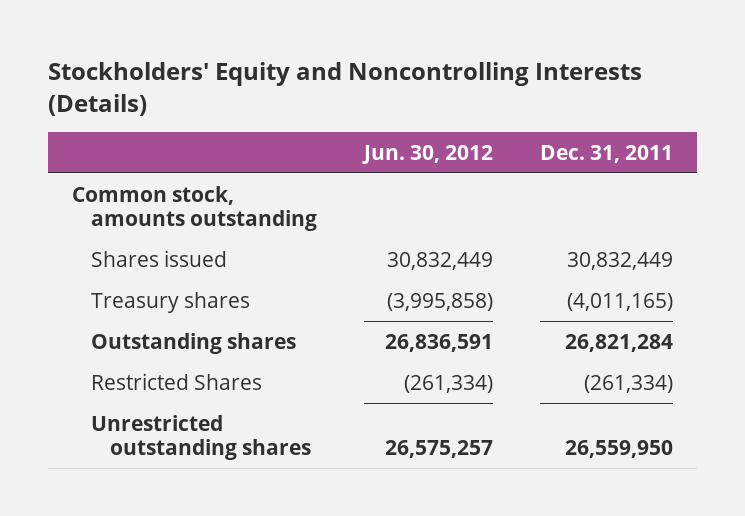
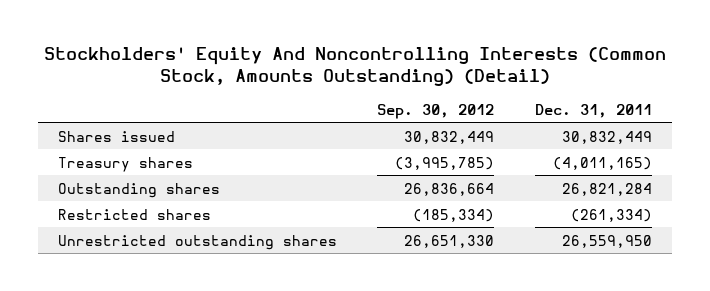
[48,61,643,116] Stockholders' Equity and Noncontrolling Interests (Details) -> [43,46,666,86] Stockholders' Equity And Noncontrolling Interests (Common Stock, Amounts Outstanding) (Detail)
[362,144,494,164] Jun. 30, 2012 -> none
none -> [377,103,495,119] Sep. 30, 2012
[71,185,317,232] Common stock, amounts outstanding -> none
[90,372,262,390] Restricted Shares -> [57,208,211,220] Restricted shares

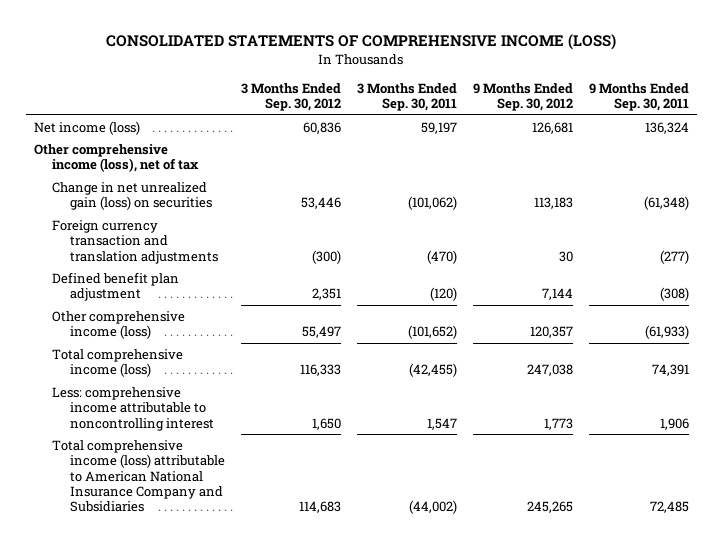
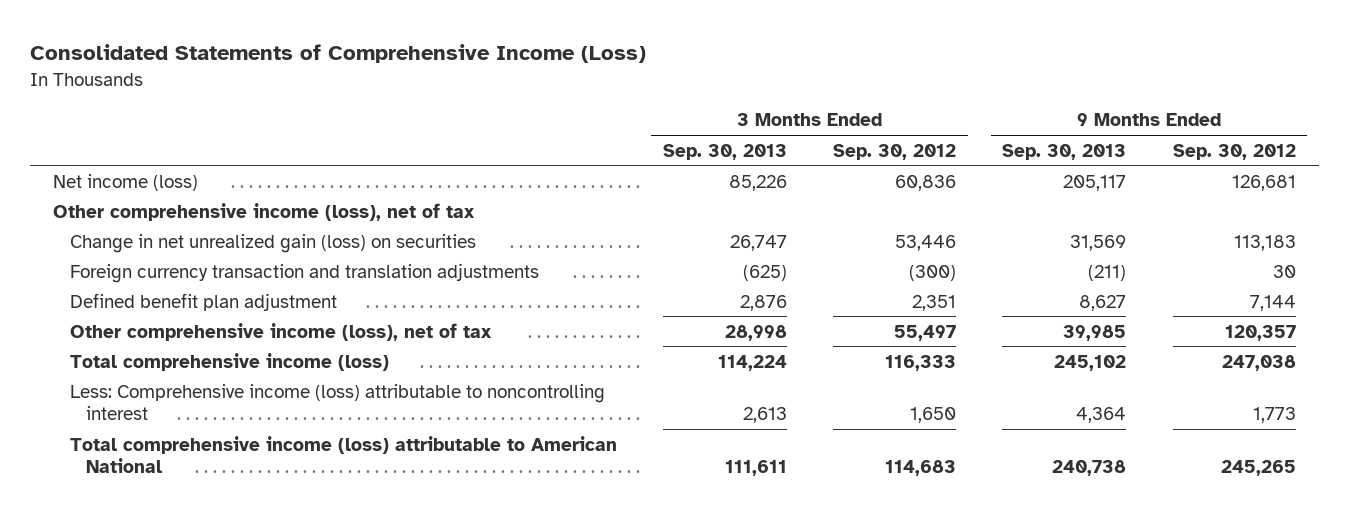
[106,34,617,51] CONSOLIDATED STATEMENTS OF COMPREHENSIVE INCOME (LOSS) -> [30,43,647,63] Consolidated Statements of Comprehensive Income (Loss)
[356,82,457,112] 3 Months Ended Sep. 30, 2011 -> none
[588,82,689,112] 9 Months Ended Sep. 30, 2011 -> none
none -> [662,143,787,160] Sep. 30, 2013
none -> [1002,143,1127,160] Sep. 30, 2013
[52,310,186,340] Other comprehensive income (loss) -> [69,322,492,341] Other comprehensive income (loss), net of tax
[52,386,215,431] Less: comprehensive income attributable to noncontrolling interest -> [69,383,605,421] Less: Comprehensive income (loss) attributable to noncontrolling interest
[52,439,226,513] Total comprehensive income (loss) attributable to American National Insurance Company and Subsidiaries -> [69,435,617,474] Total comprehensive income (loss) attributable to American National

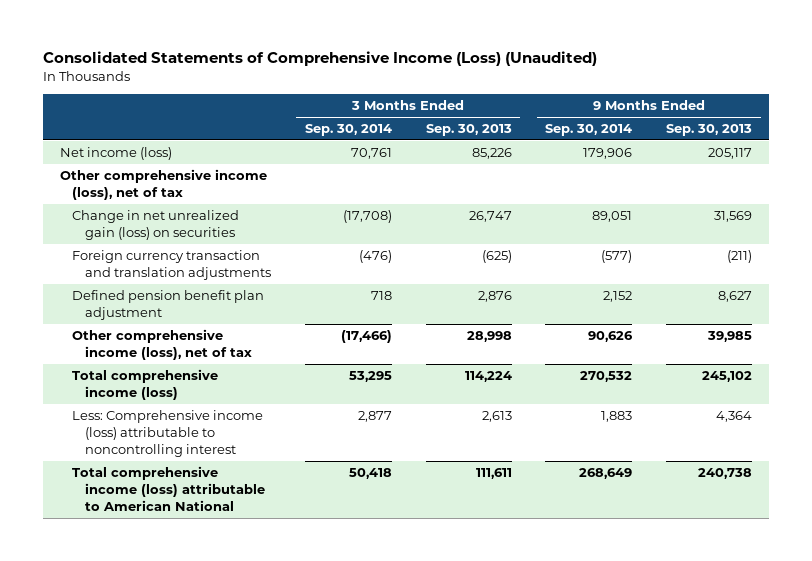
[30,43,647,63] Consolidated Statements of Comprehensive Income (Loss) -> [42,51,597,67] Consolidated Statements of Comprehensive Income (Loss) (Unaudited)
[833,143,957,160] Sep. 30, 2012 -> none
[1172,143,1296,160] Sep. 30, 2012 -> none
none -> [304,124,392,137] Sep. 30, 2014
none -> [545,124,633,137] Sep. 30, 2014
[69,292,337,311] Defined benefit plan adjustment -> [72,289,265,320] Defined pension benefit plan adjustment

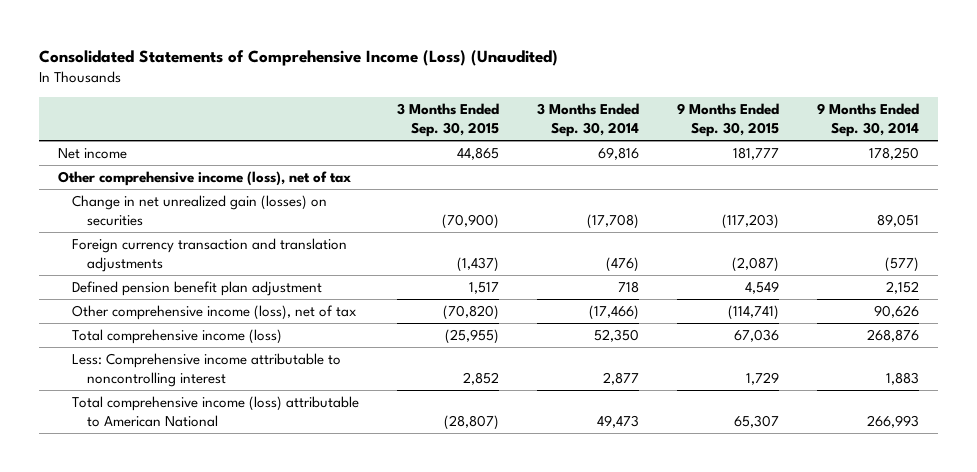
[425,124,512,137] Sep. 30, 2013 -> none
[666,124,753,137] Sep. 30, 2013 -> none
none -> [397,102,500,138] 3 Months Ended Sep. 30, 2015
none -> [677,102,780,138] 9 Months Ended Sep. 30, 2015
[59,146,172,160] Net income (loss) -> [57,147,127,159] Net income
[350,147,392,159] 70,761 -> [598,146,640,160] 69,816
[583,147,633,159] 179,906 -> [868,146,919,160] 178,250
[72,209,240,240] Change in net unrealized gain (loss) on securities -> [72,194,328,227] Change in net unrealized gain (losses) on securities
[348,370,392,382] 53,295 -> [594,328,640,342] 52,350
[580,370,633,382] 270,532 -> [866,328,919,342] 268,876
[72,409,264,457] Less: Comprehensive income (loss) attributable to noncontrolling interest -> [72,352,342,388] Less: Comprehensive income attributable to noncontrolling interest
[348,467,392,479] 50,418 -> [597,415,640,429] 49,473
[579,467,633,479] 268,649 -> [866,415,919,429] 266,993

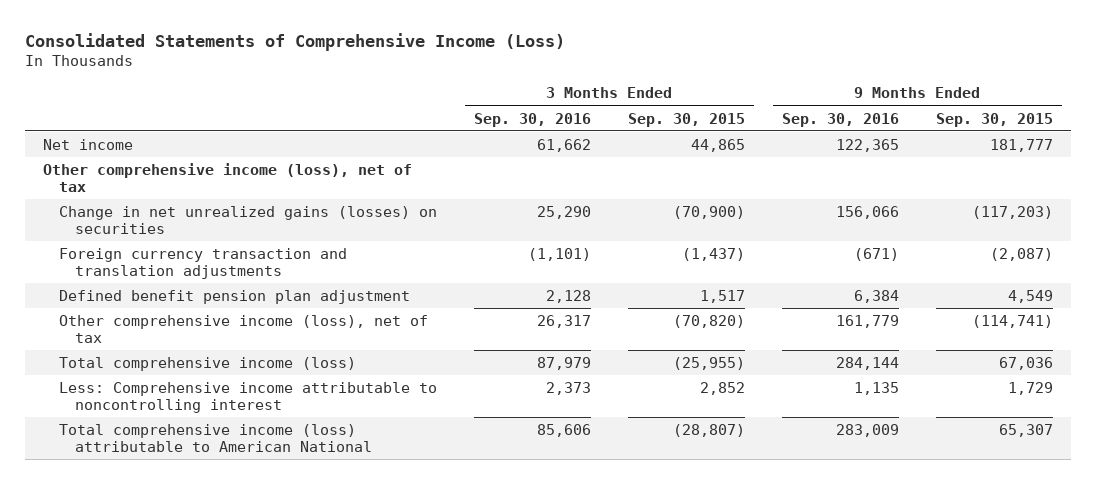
[39,50,559,67] Consolidated Statements of Comprehensive Income (Loss) (Unaudited) -> [24,32,565,51] Consolidated Statements of Comprehensive Income (Loss)
[537,102,640,138] 3 Months Ended Sep. 30, 2014 -> none
[816,102,919,138] 9 Months Ended Sep. 30, 2014 -> none
none -> [473,112,591,127] Sep. 30, 2016
none -> [781,112,899,127] Sep. 30, 2016
[72,194,328,227] Change in net unrealized gain (losses) on securities -> [59,205,438,234] Change in net unrealized gains (losses) on securities
[72,280,323,296] Defined pension benefit plan adjustment -> [59,289,411,304] Defined benefit pension plan adjustment

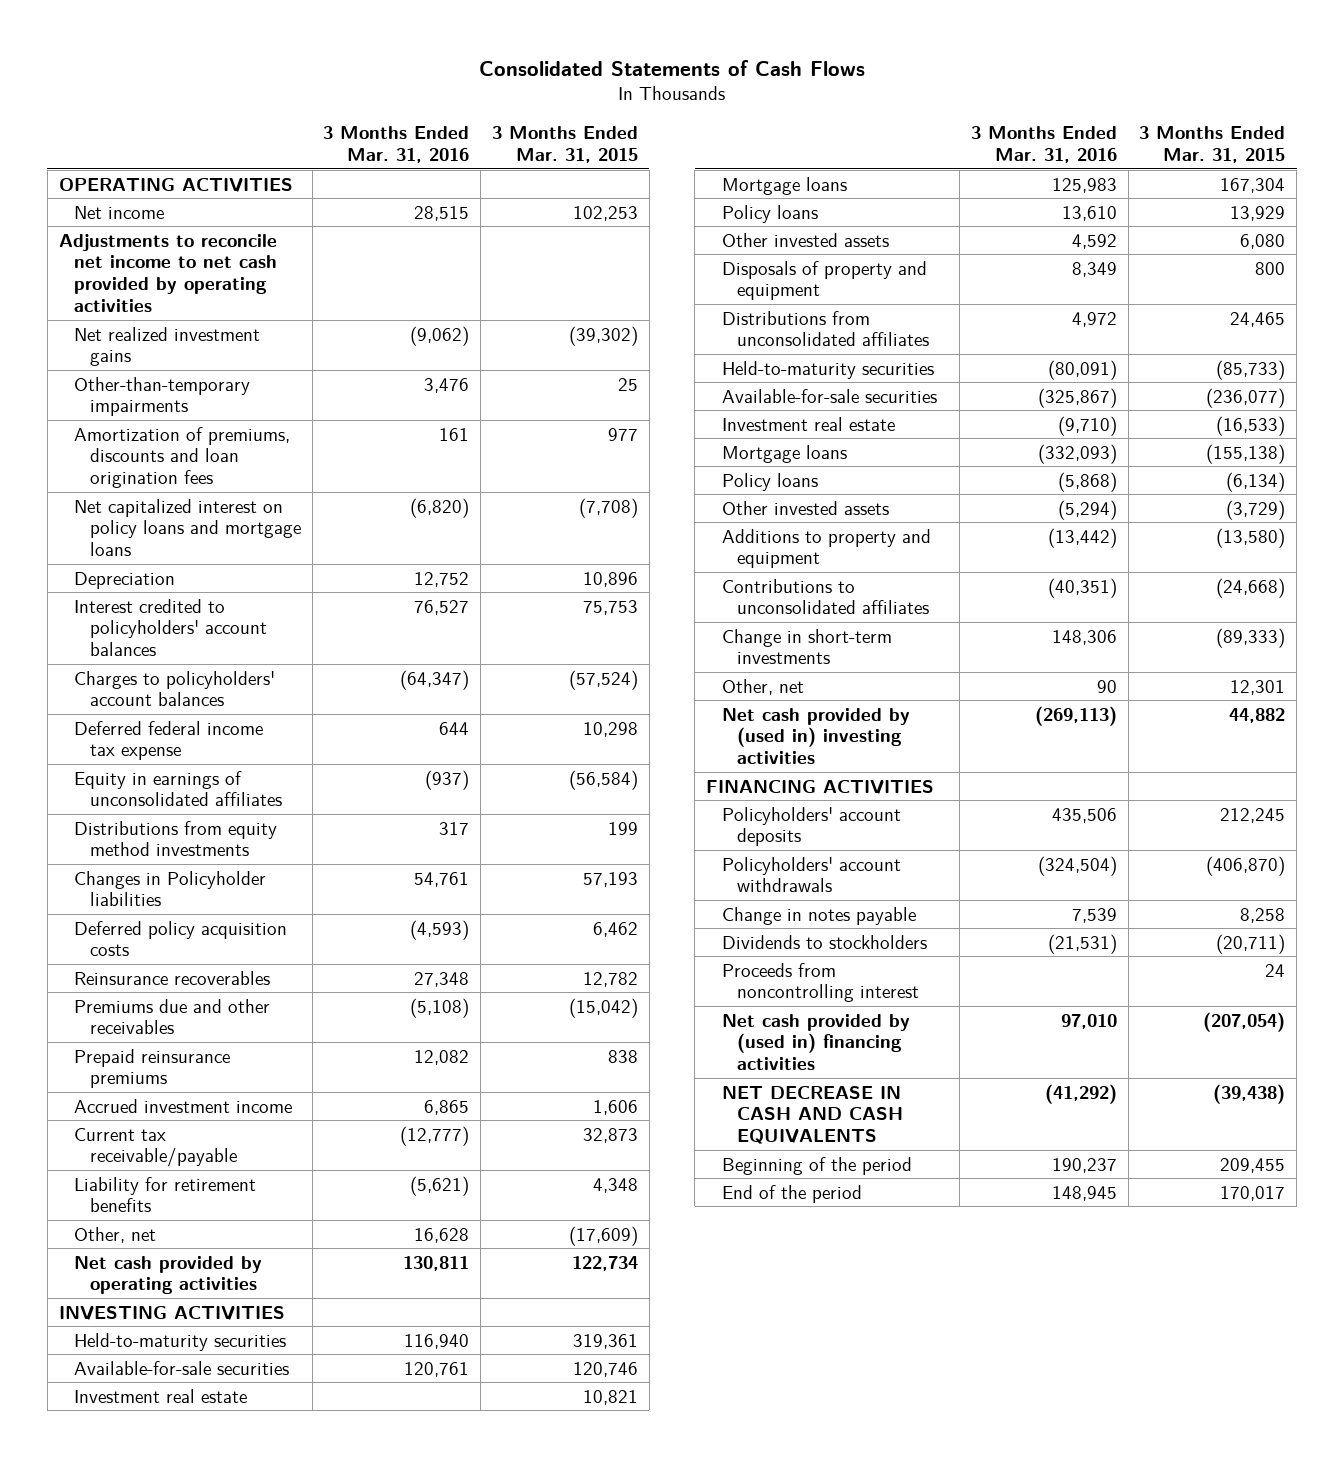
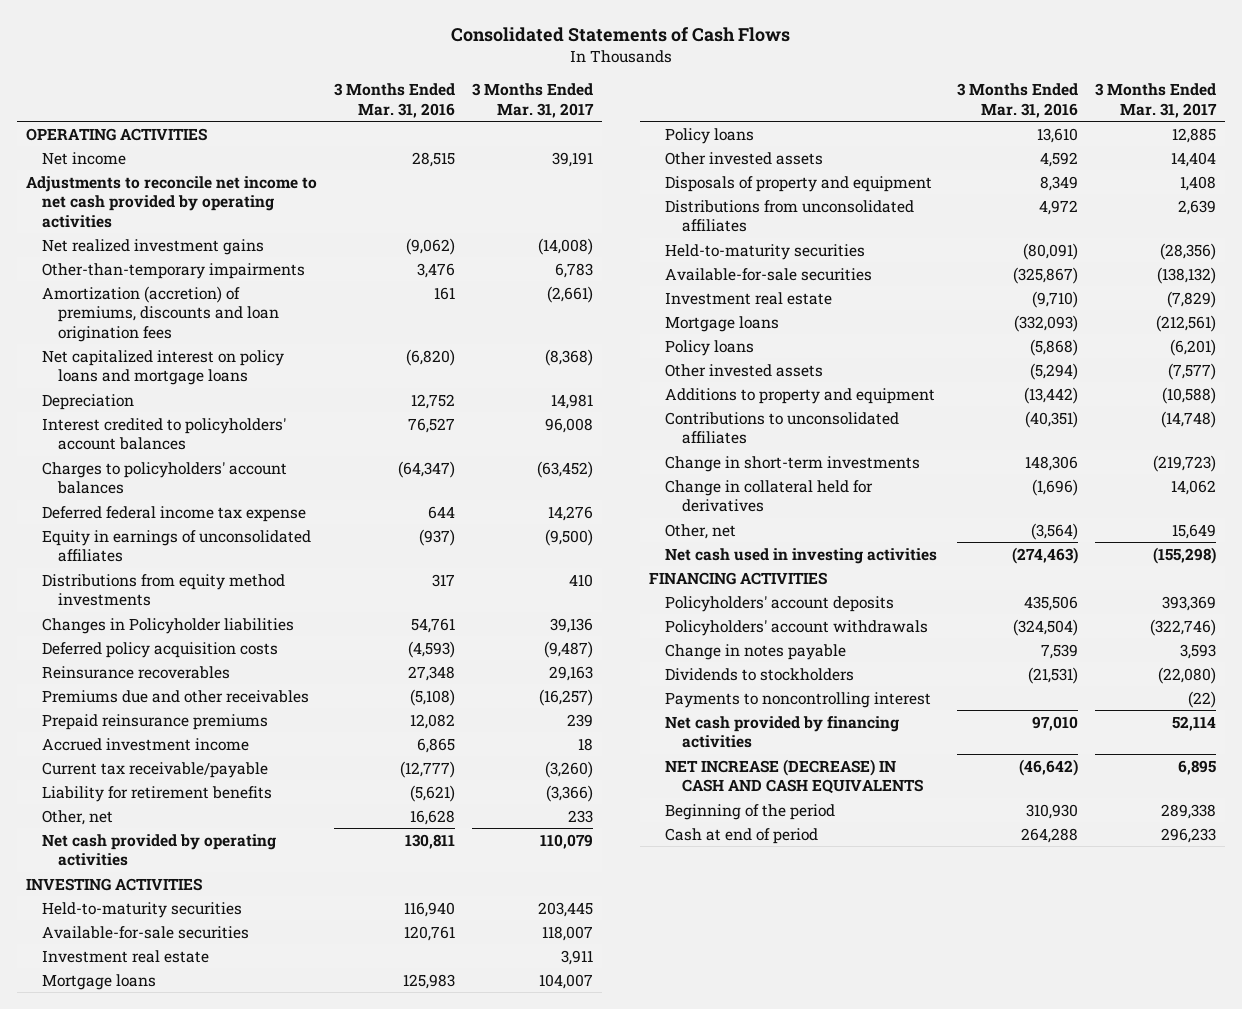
[492,126,639,164] 3 Months Ended Mar. 31, 2015 -> none
none -> [472,83,595,118] 3 Months Ended Mar. 31, 2017
[74,426,291,489] Amortization of premiums, discounts and loan origination fees -> [41,285,280,342] Amortization (accretion) of premiums, discounts and loan origination fees
none -> [665,479,874,513] Change in collateral held for derivatives
[1096,679,1117,693] 90 -> [1031,522,1079,540] (3,564)
[721,707,910,765] Net cash provided by (used in) investing activities -> [665,547,938,564] Net cash used in investing activities
[1034,705,1117,726] (269,113) -> [1012,546,1079,564] (274,463)
[721,962,920,1003] Proceeds from noncontrolling interest -> none
none -> [665,691,932,708] Payments to noncontrolling interest
[721,1013,910,1071] Net cash provided by (used in) financing activities -> [665,715,900,749] Net cash provided by financing activities
[721,1085,904,1145] NET DECREASE IN CASH AND CASH EQUIVALENTS -> [665,758,923,795] NET INCREASE (DECREASE) IN CASH AND CASH EQUIVALENTS
[1044,1083,1117,1104] (41,292) -> [1019,758,1079,776] (46,642)
[1051,1157,1117,1173] 190,237 -> [1026,803,1079,819] 310,930
[721,1184,862,1203] End of the period -> [665,827,819,844] Cash at end of period
[1051,1185,1117,1201] 148,945 -> [1021,827,1079,843] 264,288

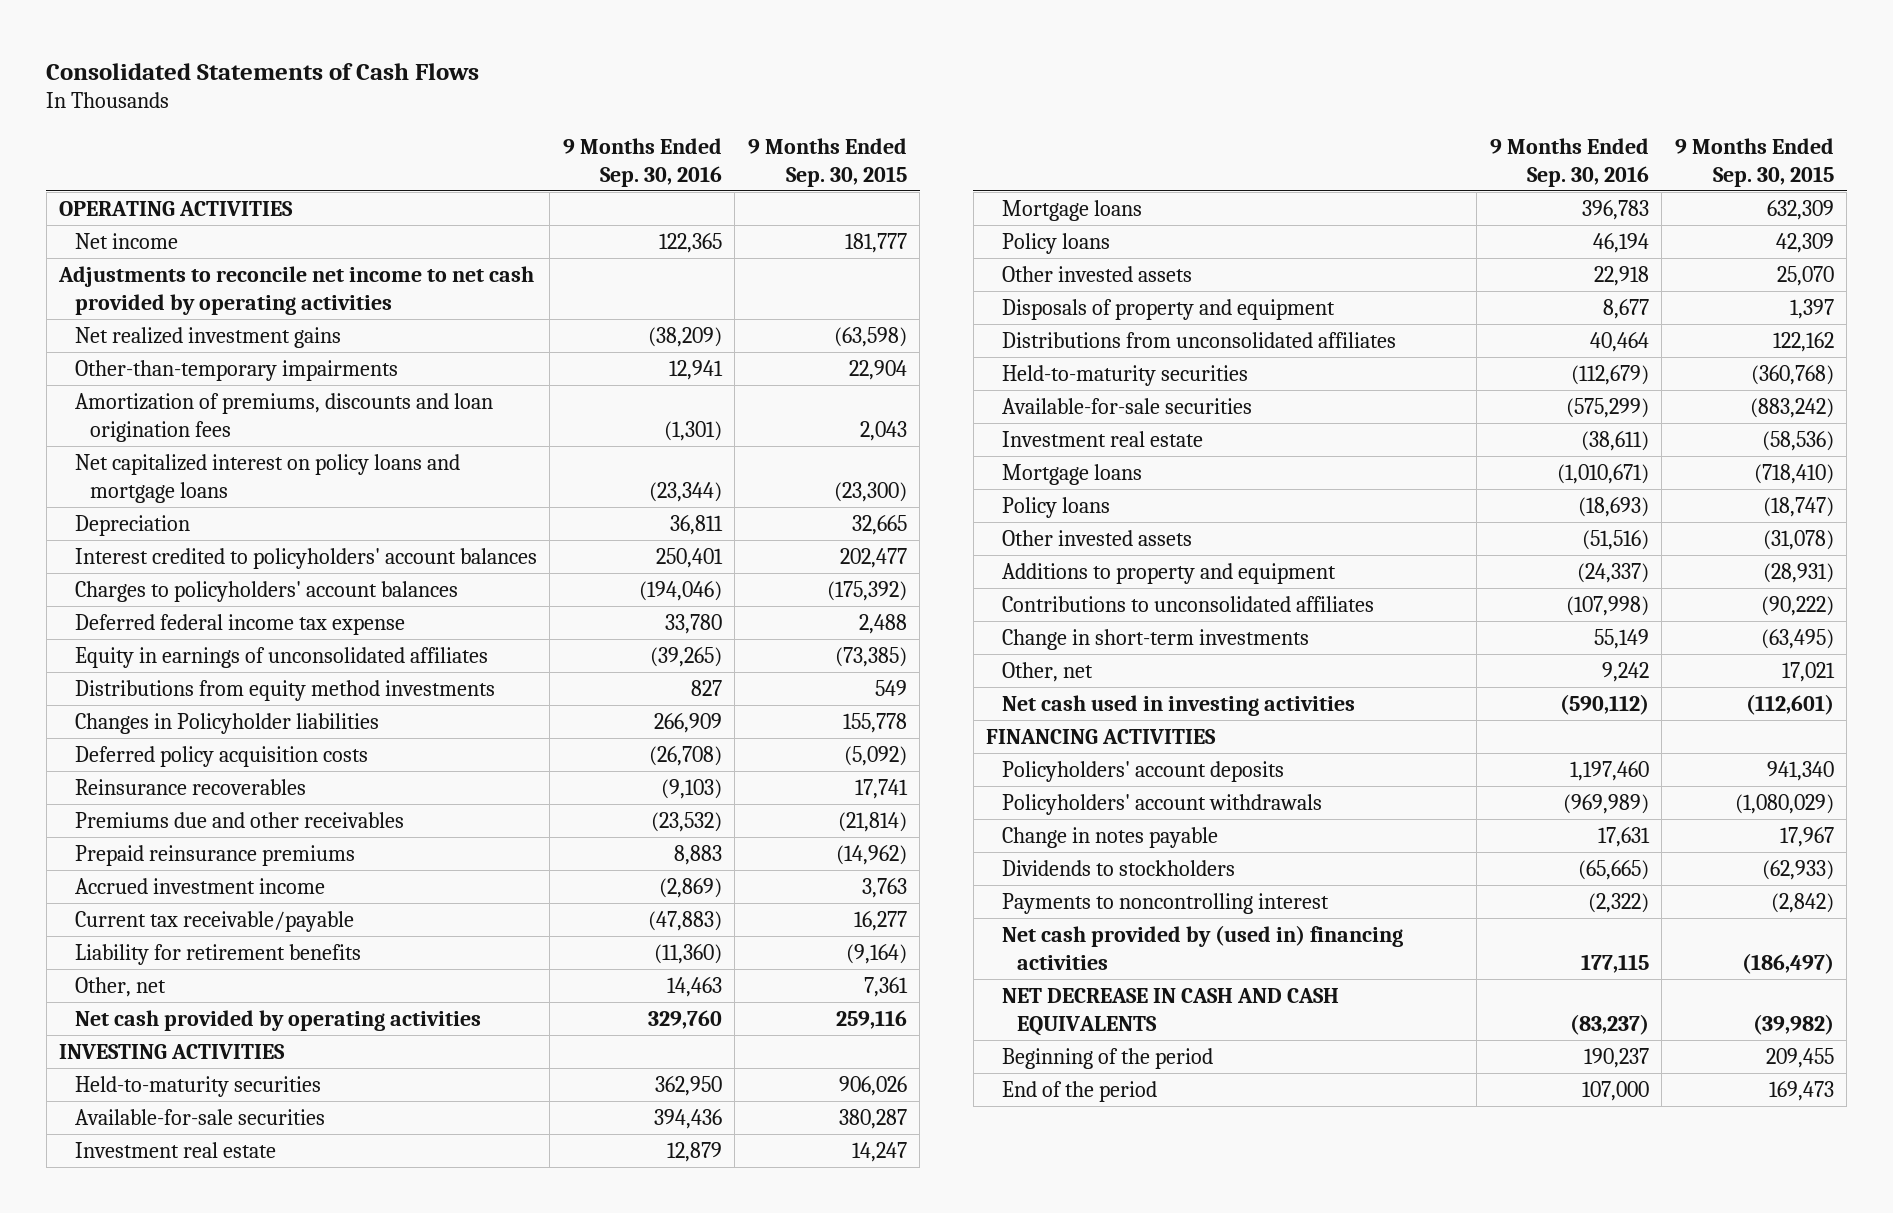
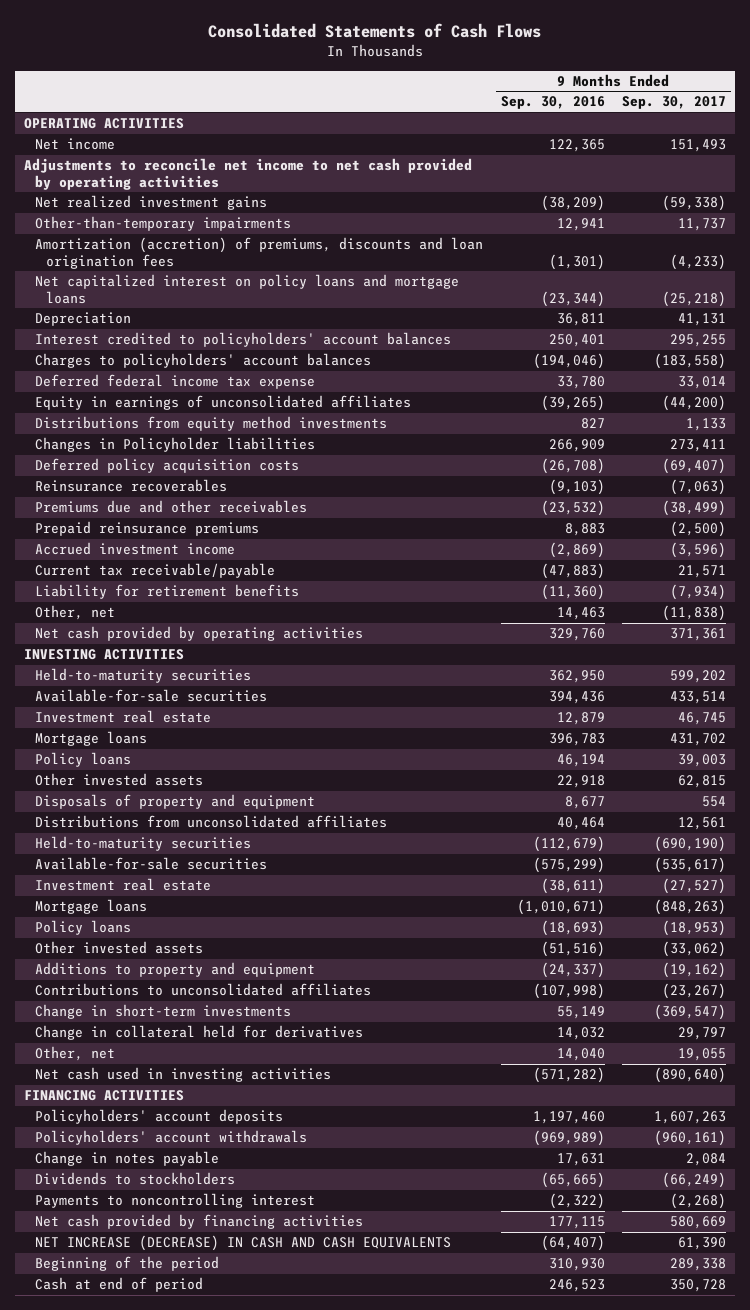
[747,137,907,187] 9 Months Ended Sep. 30, 2015 -> none
none -> [622,96,727,110] Sep. 30, 2017
[74,392,493,442] Amortization of premiums, discounts and loan origination fees -> [34,237,483,269] Amortization (accretion) of premiums, discounts and loan origination fees
none -> [34,1025,363,1041] Change in collateral held for derivatives
[1601,661,1649,682] 9,242 -> [556,1048,605,1062] 14,040
[1559,693,1649,715] (590,112) -> [532,1067,605,1084] (571,282)
[1001,924,1403,970] Net cash provided by (used in) financing activities -> [34,1214,363,1230] Net cash provided by financing activities
[1001,987,1339,1036] NET DECREASE IN CASH AND CASH EQUIVALENTS -> [34,1235,451,1252] NET INCREASE (DECREASE) IN CASH AND CASH EQUIVALENTS
[1569,1013,1649,1035] (83,237) -> [540,1235,605,1252] (64,407)
[1583,1047,1649,1068] 190,237 -> [548,1258,605,1272] 310,930
[1001,1080,1157,1102] End of the period -> [34,1277,203,1293] Cash at end of period
[1581,1080,1649,1101] 107,000 -> [548,1279,605,1293] 246,523

